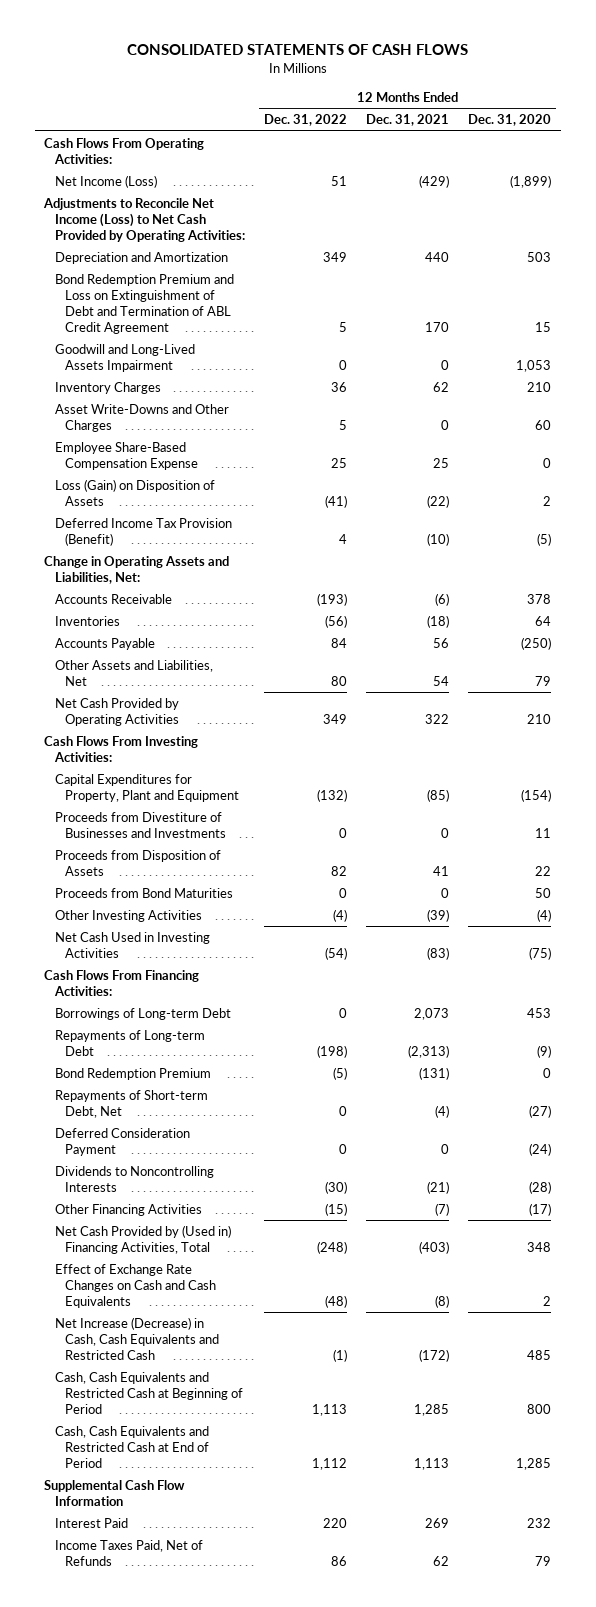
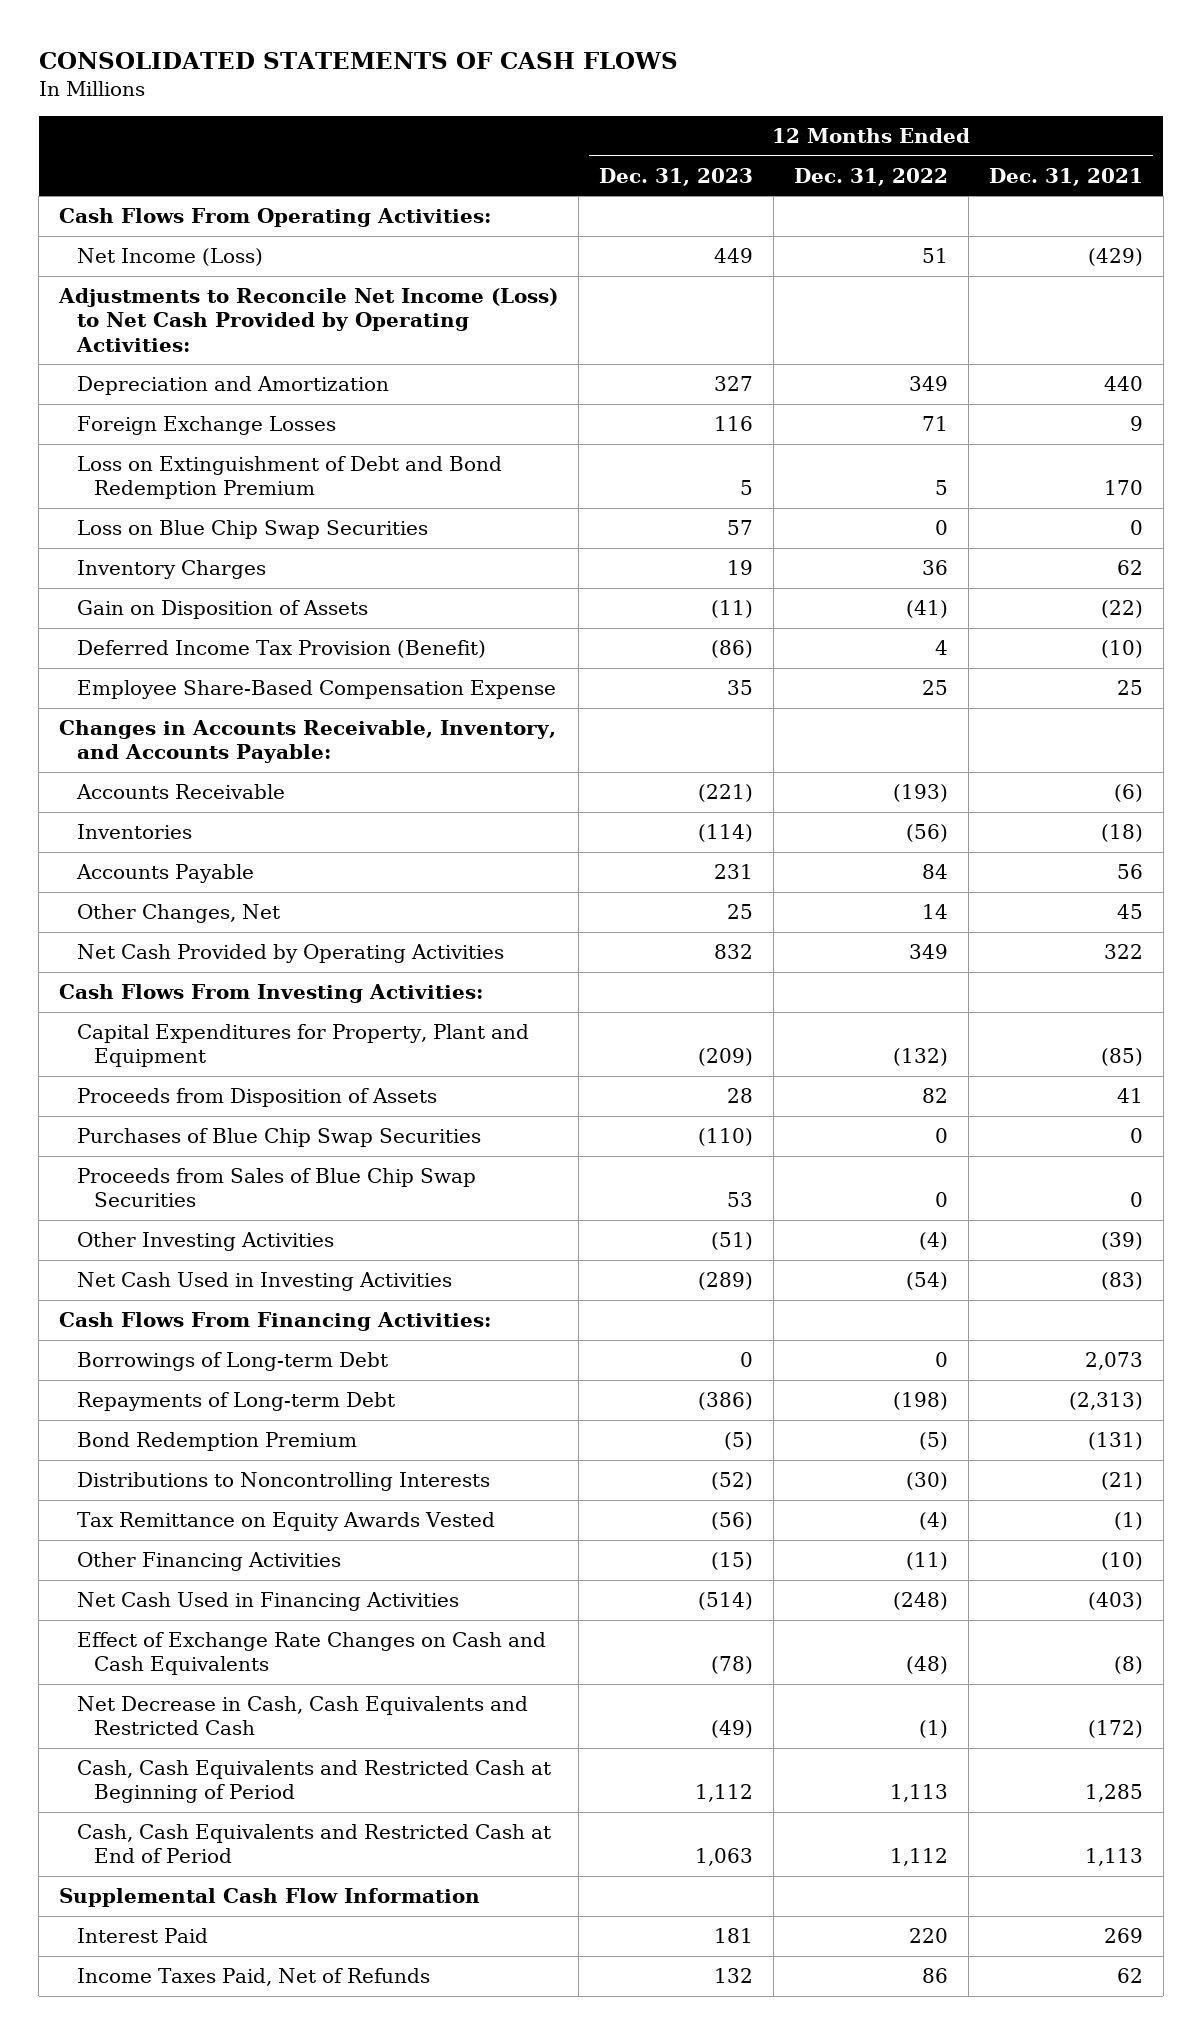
[468,114,552,127] Dec. 31, 2020 -> none
none -> [599,167,754,186] Dec. 31, 2023
[54,343,195,372] Goodwill and Long-Lived Assets Impairment -> none
none -> [76,416,336,436] Foreign Exchange Losses
[54,273,234,335] Bond Redemption Premium and Loss on Extinguishment of Debt and Termination of ABL Credit Agreement -> [76,456,502,500] Loss on Extinguishment of Debt and Bond Redemption Premium
none -> [76,520,428,540] Loss on Blue Chip Swap Securities
[54,403,229,432] Asset Write-Downs and Other Charges -> none
[54,478,215,506] Loss (Gain) on Disposition of Assets -> [76,600,368,620] Gain on Disposition of Assets
[54,441,199,470] Employee Share-Based Compensation Expense -> [76,680,556,700] Employee Share-Based Compensation Expense
[44,555,230,584] Change in Operating Assets and Liabilities, Net: -> [59,720,557,764] Changes in Accounts Receivable, Inventory, and Accounts Payable:
[54,659,213,686] Other Assets and Liabilities, Net -> [76,904,280,924] Other Changes, Net
[330,675,347,686] 80 -> [921,904,948,920] 14
[433,675,450,686] 54 -> [1116,904,1143,920] 45
[54,811,227,838] Proceeds from Divestiture of Businesses and Investments -> none
[54,887,233,898] Proceeds from Bond Maturities -> none
none -> [76,1128,481,1148] Purchases of Blue Chip Swap Securities
none -> [76,1168,476,1208] Proceeds from Sales of Blue Chip Swap Securities
[54,1089,208,1118] Repayments of Short-term Debt, Net -> none
[54,1127,190,1156] Deferred Consideration Payment -> none
[54,1165,214,1192] Dividends to Noncontrolling Interests -> [76,1472,490,1492] Distributions to Noncontrolling Interests
none -> [76,1512,495,1532] Tax Remittance on Equity Awards Vested
[324,1202,347,1216] (15) -> [905,1552,948,1571] (11)
[435,1202,450,1216] (7) -> [1100,1552,1143,1571] (10)
[54,1224,231,1254] Net Cash Provided by (Used in) Financing Activities, Total -> [76,1592,459,1612] Net Cash Used in Financing Activities
[54,1316,220,1360] Net Increase (Decrease) in Cash, Cash Equivalents and Restricted Cash -> [76,1696,528,1736] Net Decrease in Cash, Cash Equivalents and Restricted Cash

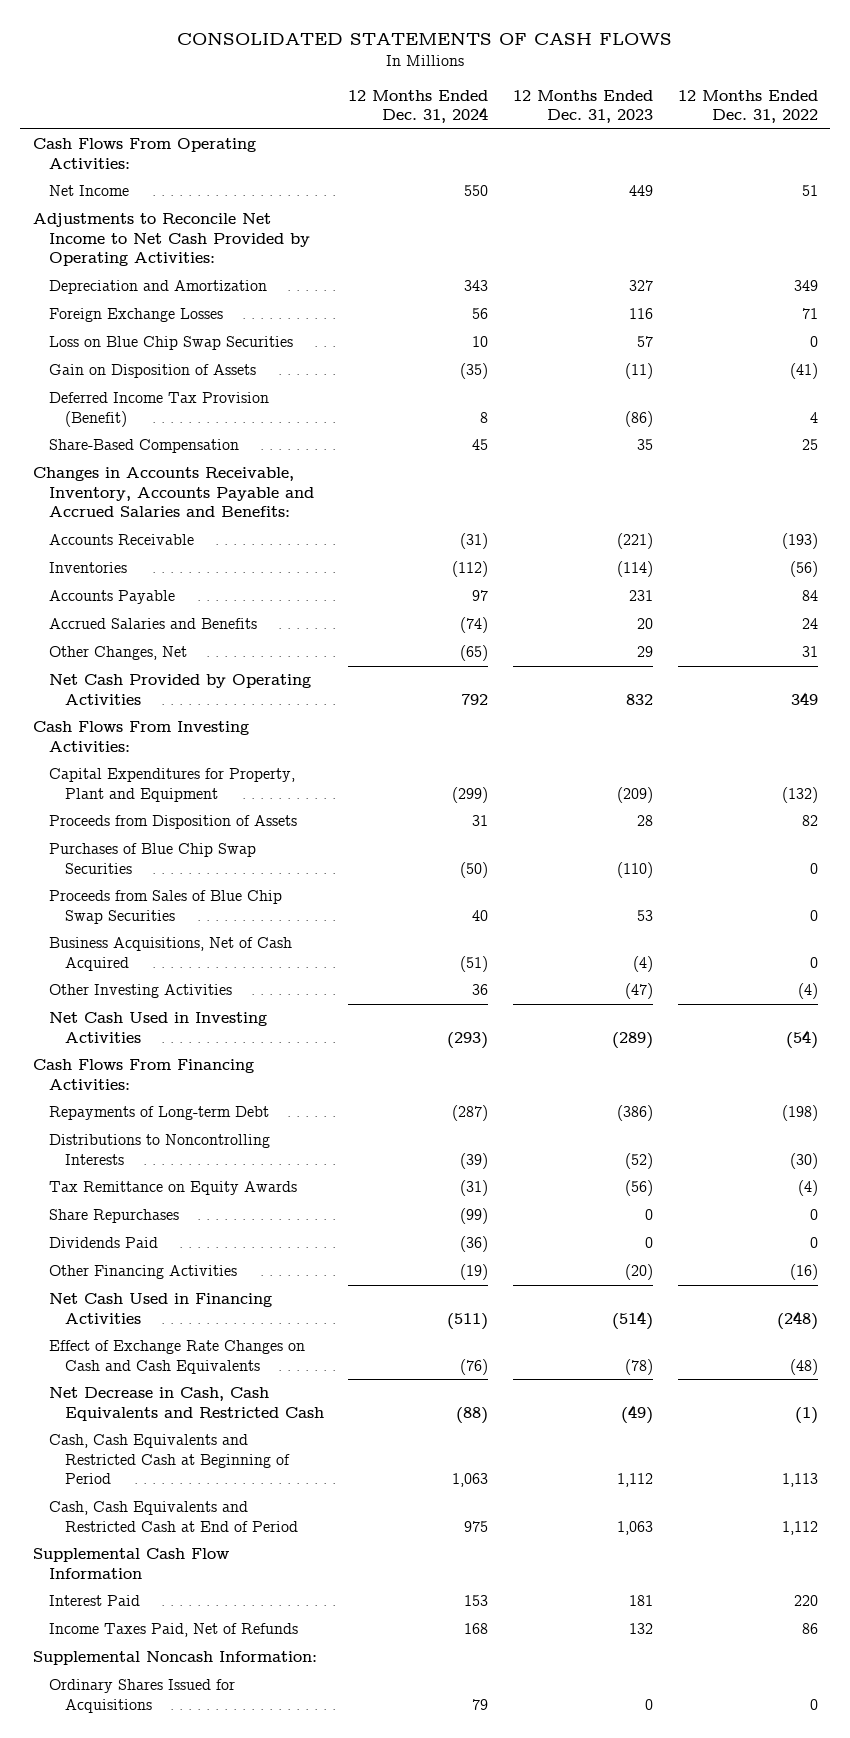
[988,167,1143,186] Dec. 31, 2021 -> none
none -> [348,89,489,124] 12 Months Ended Dec. 31, 2024
[76,248,263,267] Net Income (Loss) -> [48,185,129,197] Net Income
[58,288,559,352] Adjustments to Reconcile Net Income (Loss) to Net Cash Provided by Operating Activities: -> [32,213,310,267] Adjustments to Reconcile Net Income to Net Cash Provided by Operating Activities:
[76,456,502,500] Loss on Extinguishment of Debt and Bond Redemption Premium -> none
[76,560,266,580] Inventory Charges -> none
[76,680,556,700] Employee Share-Based Compensation Expense -> [48,439,239,454] Share-Based Compensation
[59,720,557,764] Changes in Accounts Receivable, Inventory, and Accounts Payable: -> [32,467,314,518] Changes in Accounts Receivable, Inventory, Accounts Payable and Accrued Salaries and Benefits:
none -> [48,618,257,630] Accrued Salaries and Benefits
[727,904,754,920] 25 -> [636,646,653,658] 29
[921,904,948,920] 14 -> [801,646,818,658] 31
none -> [48,937,292,971] Business Acquisitions, Net of Cash Acquired
[711,1232,754,1251] (51) -> [624,983,653,1000] (47)
[76,1352,388,1372] Borrowings of Long-term Debt -> none
[76,1432,357,1452] Bond Redemption Premium -> none
[76,1512,495,1532] Tax Remittance on Equity Awards Vested -> [48,1181,297,1196] Tax Remittance on Equity Awards
none -> [48,1209,179,1224] Share Repurchases
none -> [48,1237,158,1249] Dividends Paid
[711,1552,754,1571] (15) -> [624,1264,653,1281] (20)
[905,1552,948,1571] (11) -> [789,1264,818,1281] (16)
none -> [32,1651,317,1666] Supplemental Noncash Information:
none -> [48,1679,235,1713] Ordinary Shares Issued for Acquisitions

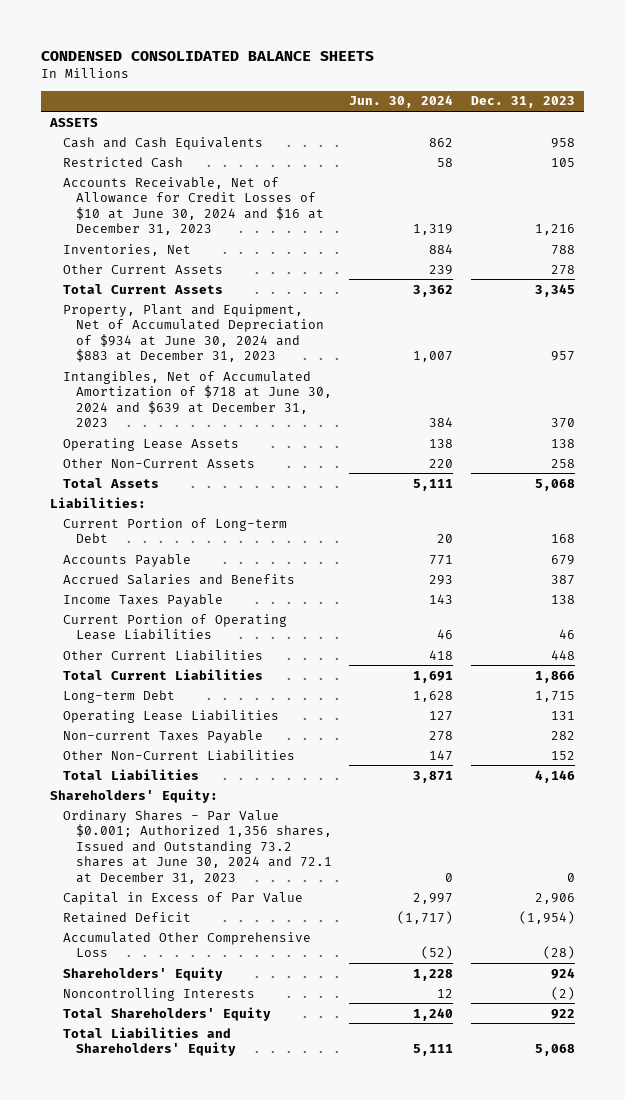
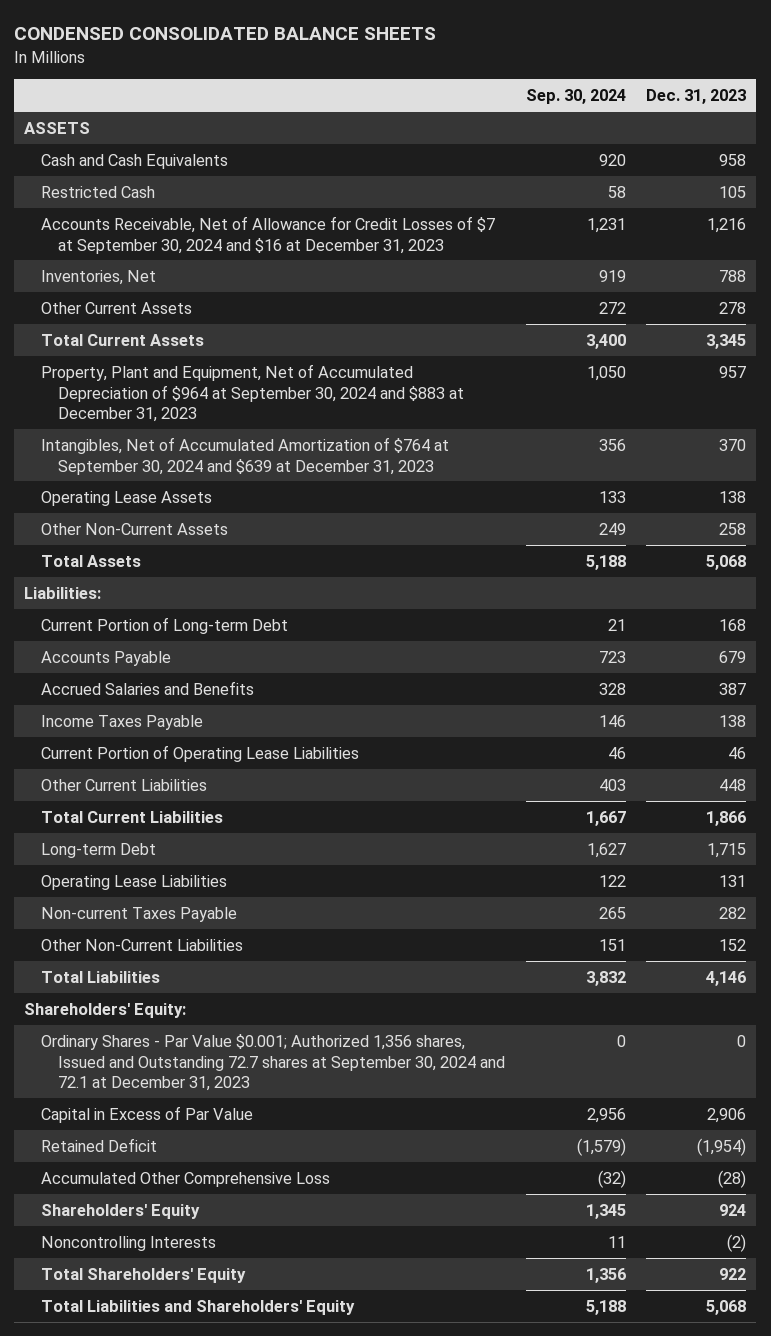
[349,95,454,109] Jun. 30, 2024 -> none
none -> [525,89,626,105] Sep. 30, 2024
[62,176,324,236] Accounts Receivable, Net of Allowance for Credit Losses of $10 at June 30, 2024 and $16 at December 31, 2023 -> [41,215,496,254] Accounts Receivable, Net of Allowance for Credit Losses of $7 at September 30, 2024 and $16 at December 31, 2023
[62,303,324,363] Property, Plant and Equipment, Net of Accumulated Depreciation of $934 at June 30, 2024 and $883 at December 31, 2023 -> [41,363,465,423] Property, Plant and Equipment, Net of Accumulated Depreciation of $964 at September 30, 2024 and $883 at December 31, 2023
[62,370,332,428] Intangibles, Net of Accumulated Amortization of $718 at June 30, 2024 and $639 at December 31, 2023 -> [41,436,450,475] Intangibles, Net of Accumulated Amortization of $764 at September 30, 2024 and $639 at December 31, 2023
[62,809,332,884] Ordinary Shares - Par Value $0.001; Authorized 1,356 shares, Issued and Outstanding 73.2 shares at June 30, 2024 and 72.1 at December 31, 2023 -> [41,1033,506,1092] Ordinary Shares - Par Value $0.001; Authorized 1,356 shares, Issued and Outstanding 72.7 shares at September 30, 2024 and 72.1 at December 31, 2023

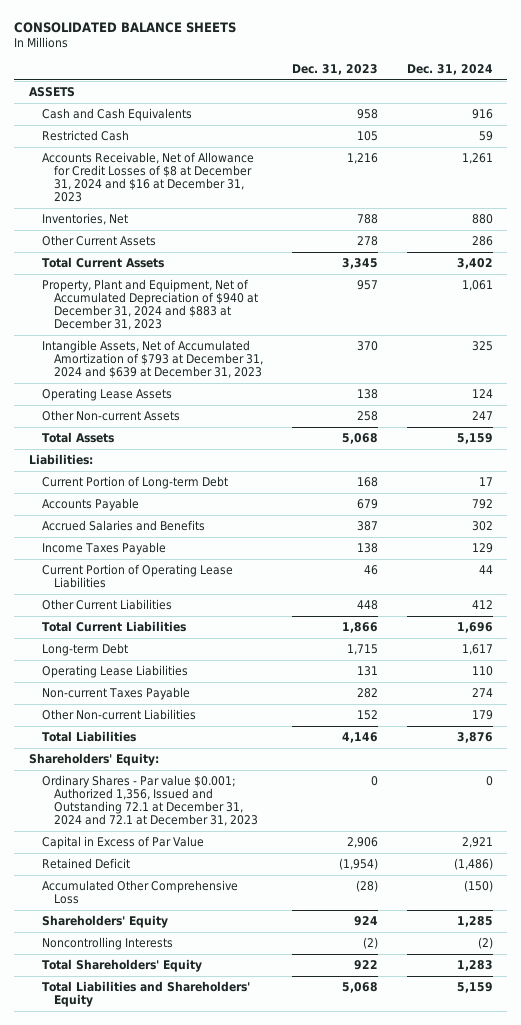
[14,27,437,41] CONDENSED CONSOLIDATED BALANCE SHEETS -> [14,21,237,33] CONSOLIDATED BALANCE SHEETS
[525,89,626,105] Sep. 30, 2024 -> none
none -> [406,64,493,76] Dec. 31, 2024
[41,215,496,254] Accounts Receivable, Net of Allowance for Credit Losses of $7 at September 30, 2024 and $16 at December 31, 2023 -> [41,151,254,203] Accounts Receivable, Net of Allowance for Credit Losses of $8 at December 31, 2024 and $16 at December 31, 2023
[41,363,465,423] Property, Plant and Equipment, Net of Accumulated Depreciation of $964 at September 30, 2024 and $883 at December 31, 2023 -> [41,278,259,331] Property, Plant and Equipment, Net of Accumulated Depreciation of $940 at December 31, 2024 and $883 at December 31, 2023
[41,436,450,475] Intangibles, Net of Accumulated Amortization of $764 at September 30, 2024 and $639 at December 31, 2023 -> [41,339,264,379] Intangible Assets, Net of Accumulated Amortization of $793 at December 31, 2024 and $639 at December 31, 2023
[41,522,229,535] Other Non-Current Assets -> [41,409,180,421] Other Non-current Assets
[41,938,244,951] Other Non-Current Liabilities -> [41,708,196,720] Other Non-current Liabilities
[41,1033,506,1092] Ordinary Shares - Par Value $0.001; Authorized 1,356 shares, Issued and Outstanding 72.7 shares at September 30, 2024 and 72.1 at December 31, 2023 -> [41,774,259,827] Ordinary Shares - Par value $0.001; Authorized 1,356, Issued and Outstanding 72.1 at December 31, 2024 and 72.1 at December 31, 2023

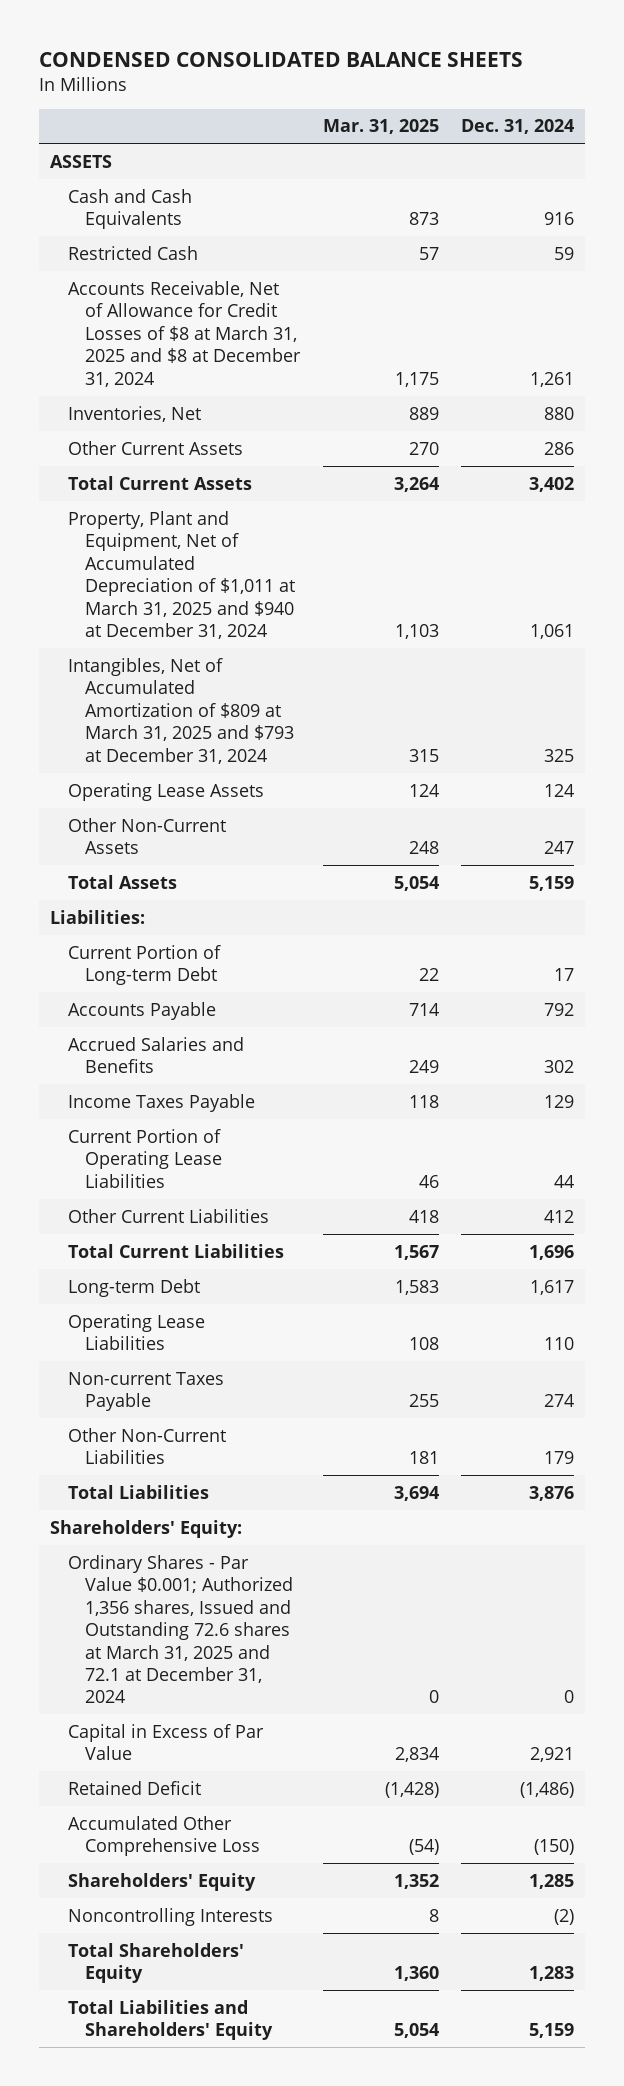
[14,21,237,33] CONSOLIDATED BALANCE SHEETS -> [38,51,523,67] CONDENSED CONSOLIDATED BALANCE SHEETS
[292,64,379,76] Dec. 31, 2023 -> none
none -> [322,119,439,135] Mar. 31, 2025
[41,151,254,203] Accounts Receivable, Net of Allowance for Credit Losses of $8 at December 31, 2024 and $16 at December 31, 2023 -> [67,280,302,387] Accounts Receivable, Net of Allowance for Credit Losses of $8 at March 31, 2025 and $8 at December 31, 2024
[41,278,259,331] Property, Plant and Equipment, Net of Accumulated Depreciation of $940 at December 31, 2024 and $883 at December 31, 2023 -> [67,510,296,639] Property, Plant and Equipment, Net of Accumulated Depreciation of $1,011 at March 31, 2025 and $940 at December 31, 2024
[41,339,264,379] Intangible Assets, Net of Accumulated Amortization of $793 at December 31, 2024 and $639 at December 31, 2023 -> [67,657,295,764] Intangibles, Net of Accumulated Amortization of $809 at March 31, 2025 and $793 at December 31, 2024
[41,409,180,421] Other Non-current Assets -> [67,817,226,855] Other Non-Current Assets
[41,708,196,720] Other Non-current Liabilities -> [67,1427,226,1465] Other Non-Current Liabilities
[41,774,259,827] Ordinary Shares - Par value $0.001; Authorized 1,356, Issued and Outstanding 72.1 at December 31, 2024 and 72.1 at December 31, 2023 -> [67,1554,294,1704] Ordinary Shares - Par Value $0.001; Authorized 1,356 shares, Issued and Outstanding 72.6 shares at March 31, 2025 and 72.1 at December 31, 2024

